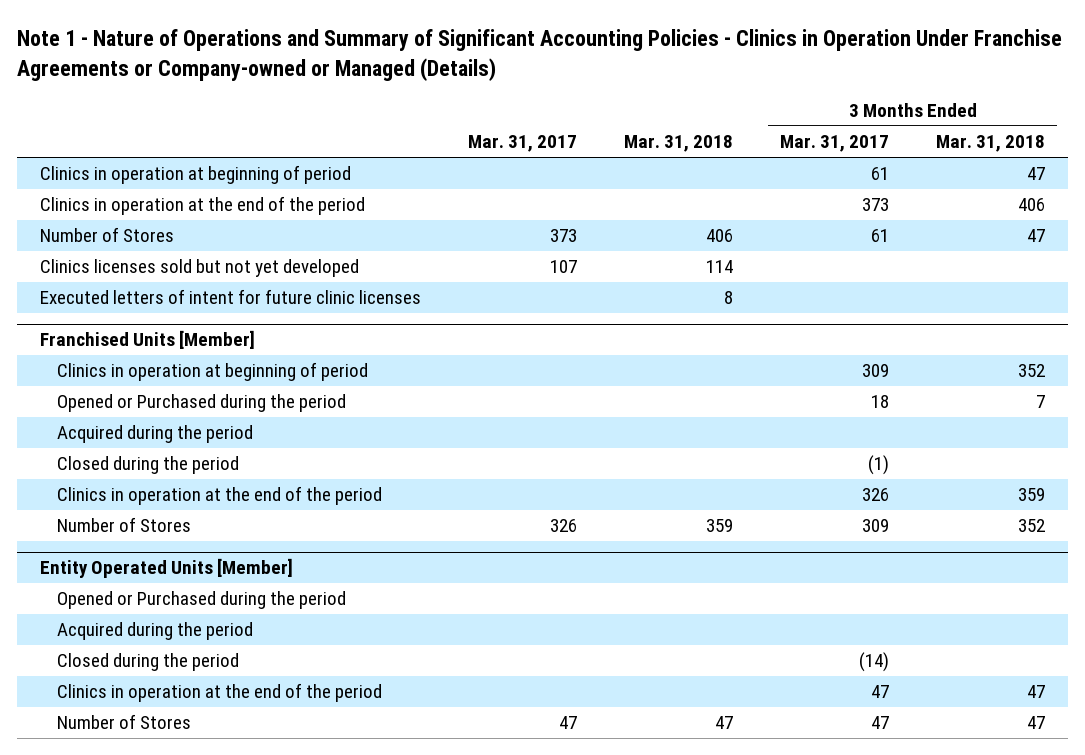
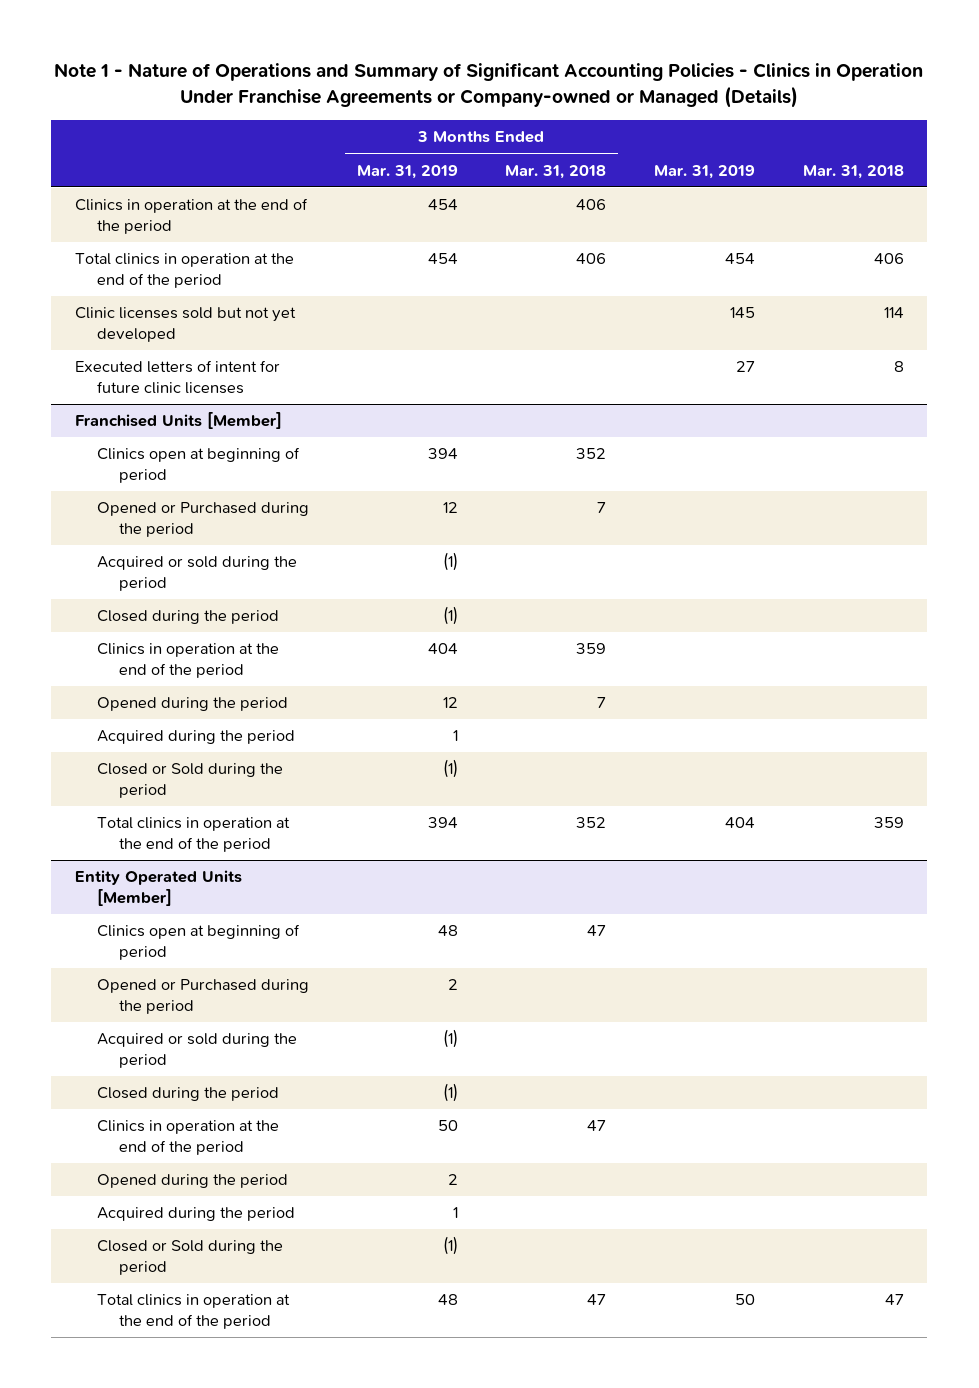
[468,135,578,153] Mar. 31, 2017 -> none
[780,135,890,153] Mar. 31, 2017 -> none
none -> [356,164,458,179] Mar. 31, 2019
none -> [653,164,755,179] Mar. 31, 2019
[40,165,352,185] Clinics in operation at beginning of period -> none
[40,227,175,243] Number of Stores -> none
none -> [75,253,295,289] Total clinics in operation at the end of the period
[40,259,360,278] Clinics licenses sold but not yet developed -> [75,307,297,343] Clinic licenses sold but not yet developed
[56,362,368,382] Clinics in operation at beginning of period -> [96,447,300,484] Clinics open at beginning of period
none -> [96,556,297,592] Acquired or sold during the period
none -> [96,697,288,712] Opened during the period
[56,425,253,444] Acquired during the period -> [96,730,295,745] Acquired during the period
none -> [96,763,283,799] Closed or Sold during the period
[56,517,191,533] Number of Stores -> [96,817,290,853] Total clinics in operation at the end of the period
none -> [96,924,300,961] Clinics open at beginning of period
none -> [96,1033,297,1069] Acquired or sold during the period
none -> [96,1174,288,1189] Opened during the period
[56,622,253,641] Acquired during the period -> [96,1207,295,1222] Acquired during the period
none -> [96,1240,283,1276] Closed or Sold during the period
[56,714,191,730] Number of Stores -> [96,1294,290,1330] Total clinics in operation at the end of the period

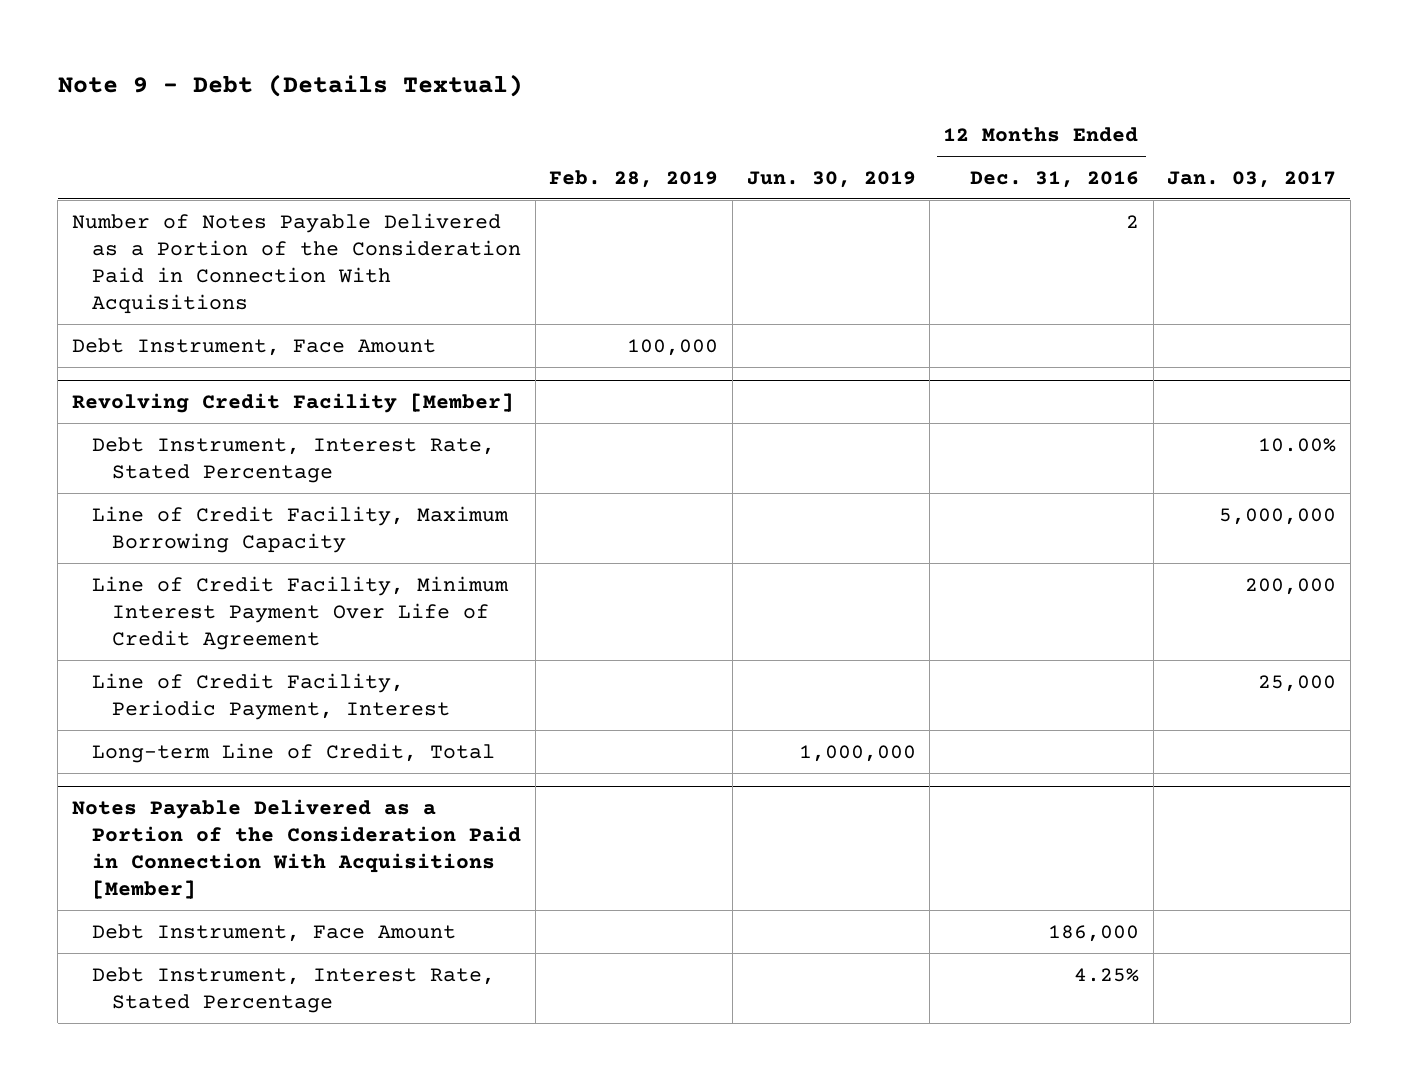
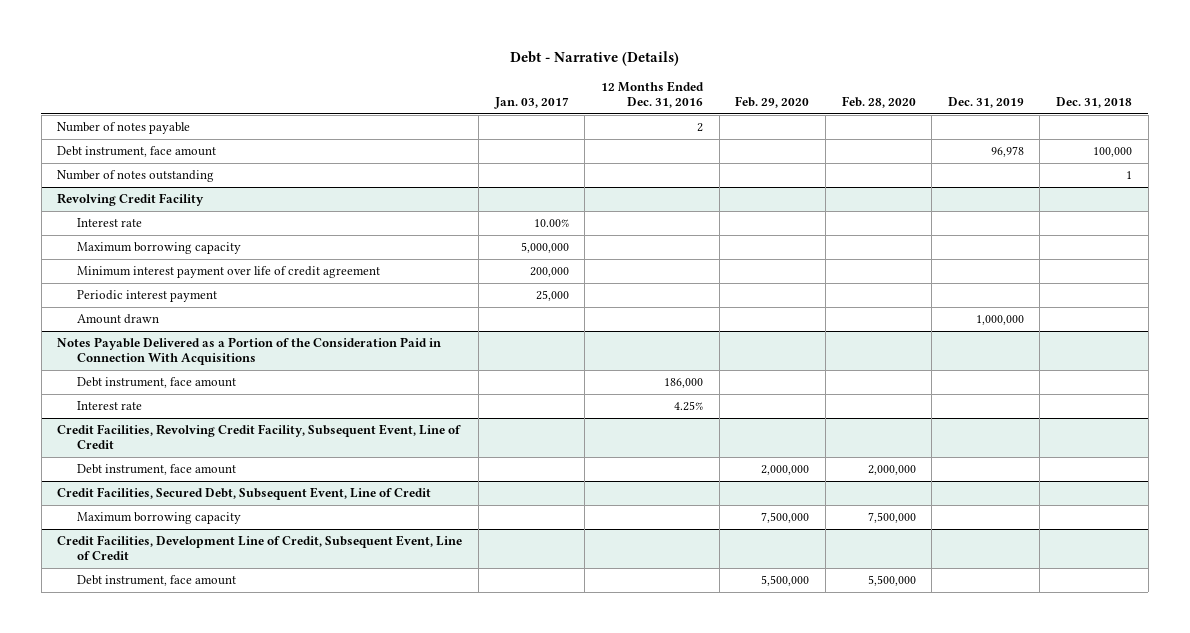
[57,73,523,97] Note 9 - Debt (Details Textual) -> [509,50,679,66] Debt - Narrative (Details)
[549,169,719,188] Feb. 28, 2019 -> none
[746,170,916,188] Jun. 30, 2019 -> none
none -> [735,96,810,109] Feb. 29, 2020
none -> [841,96,916,109] Feb. 28, 2020
none -> [947,97,1024,109] Dec. 31, 2019
none -> [1056,97,1133,109] Dec. 31, 2018
[72,212,522,314] Number of Notes Payable Delivered as a Portion of the Consideration Paid in Connection With Acquisitions -> [57,122,191,135] Number of notes payable
[72,337,437,356] Debt Instrument, Face Amount -> [57,146,217,158] Debt instrument, face amount
none -> [57,170,215,183] Number of notes outstanding
[72,393,515,414] Revolving Credit Facility [Member] -> [57,193,205,207] Revolving Credit Facility
[92,436,496,483] Debt Instrument, Interest Rate, Stated Percentage -> [77,218,143,228] Interest rate
[92,505,510,553] Line of Credit Facility, Maximum Borrowing Capacity -> [77,242,242,255] Maximum borrowing capacity
[92,575,510,650] Line of Credit Facility, Minimum Interest Payment Over Life of Credit Agreement -> [77,266,381,279] Minimum interest payment over life of credit agreement
[92,672,451,720] Line of Credit Facility, Periodic Payment, Interest -> [77,290,218,303] Periodic interest payment
[92,742,496,763] Long-term Line of Credit, Total -> [77,314,160,325] Amount drawn
[72,799,522,900] Notes Payable Delivered as a Portion of the Consideration Paid in Connection With Acquisitions [Member] -> [57,337,442,366] Notes Payable Delivered as a Portion of the Consideration Paid in Connection With Acquisitions
[92,923,457,942] Debt Instrument, Face Amount -> [77,377,237,389] Debt instrument, face amount
[92,966,496,1013] Debt Instrument, Interest Rate, Stated Percentage -> [77,401,143,411] Interest rate
none -> [57,424,462,450] Credit Facilities, Revolving Credit Facility, Subsequent Event, Line of Credit
none -> [77,464,237,476] Debt instrument, face amount
none -> [57,487,432,501] Credit Facilities, Secured Debt, Subsequent Event, Line of Credit
none -> [77,512,242,525] Maximum borrowing capacity
none -> [57,535,463,561] Credit Facilities, Development Line of Credit, Subsequent Event, Line of Credit
none -> [77,575,237,587] Debt instrument, face amount

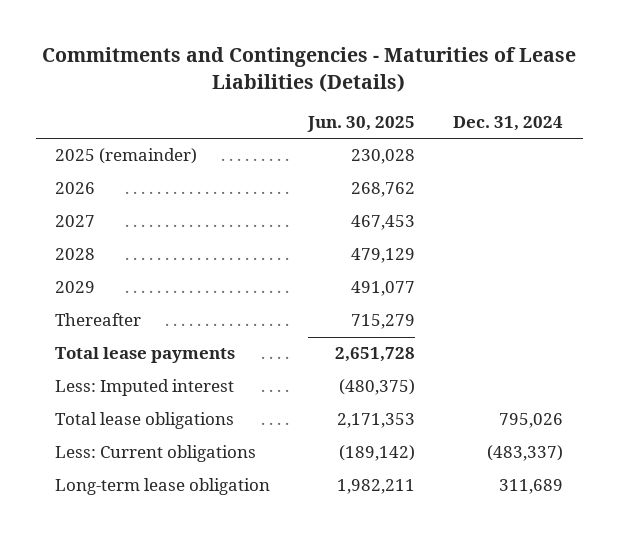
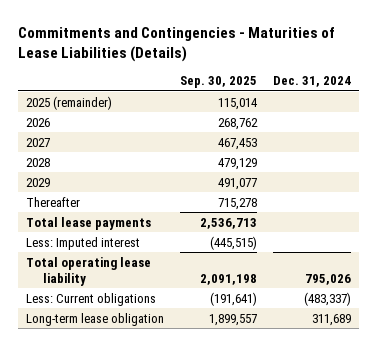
[307,116,416,133] Jun. 30, 2025 -> none
none -> [180,76,258,89] Sep. 30, 2025
[54,412,234,430] Total lease obligations -> [25,256,151,286] Total operating lease liability

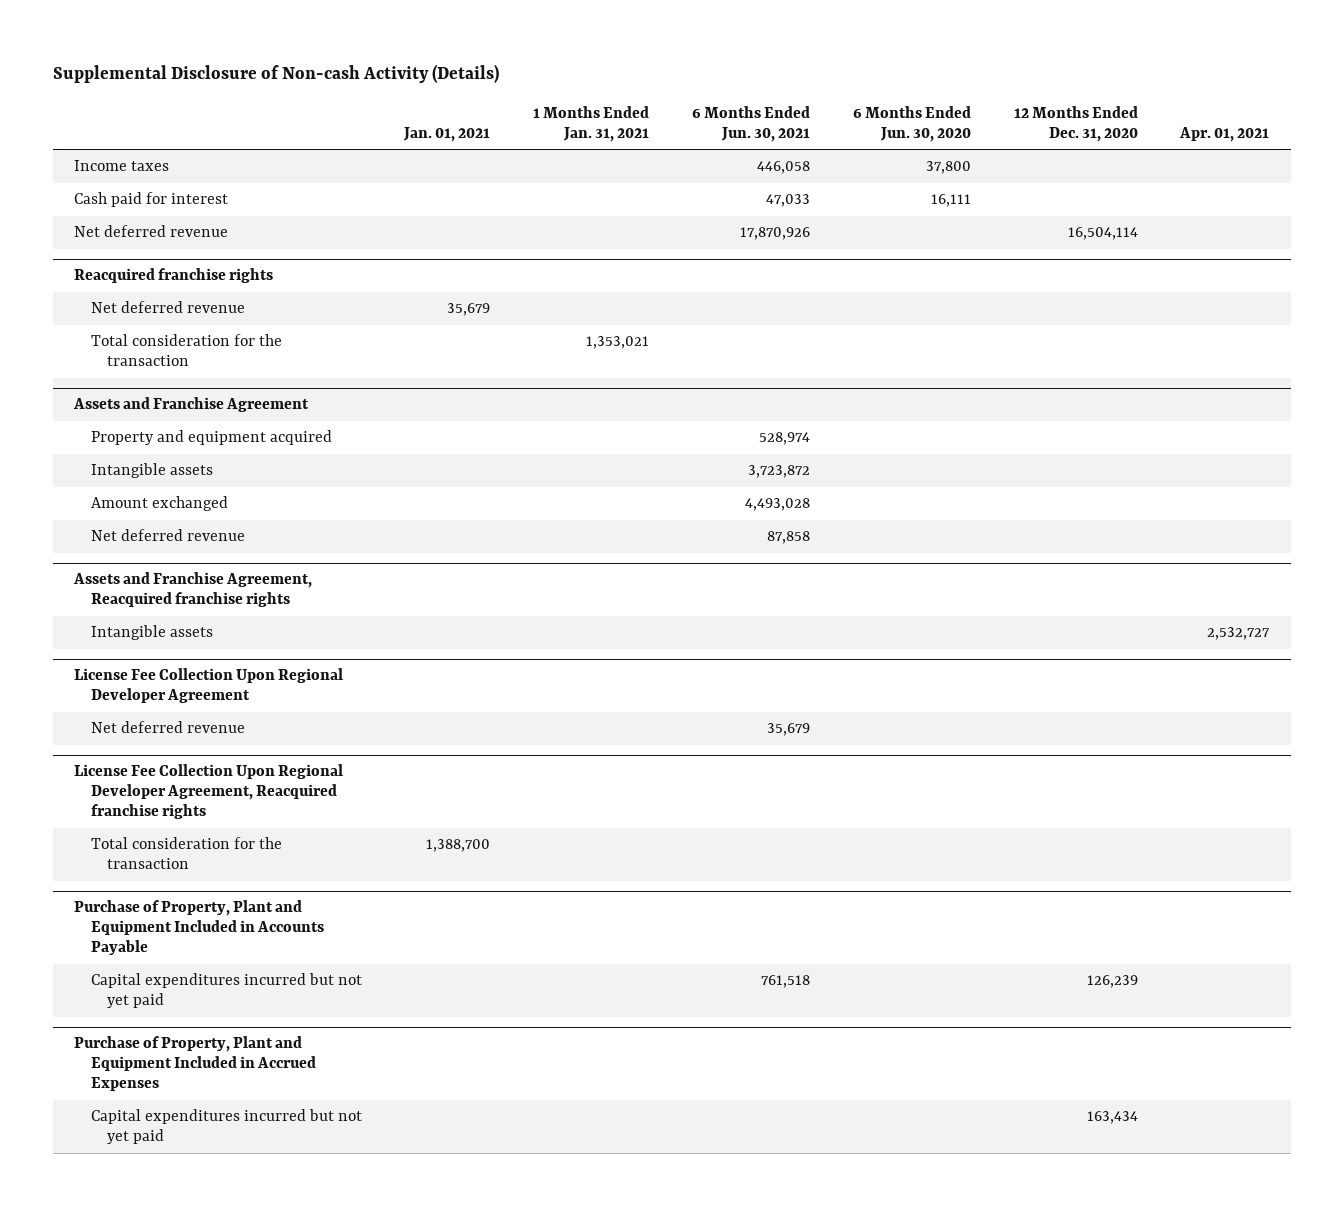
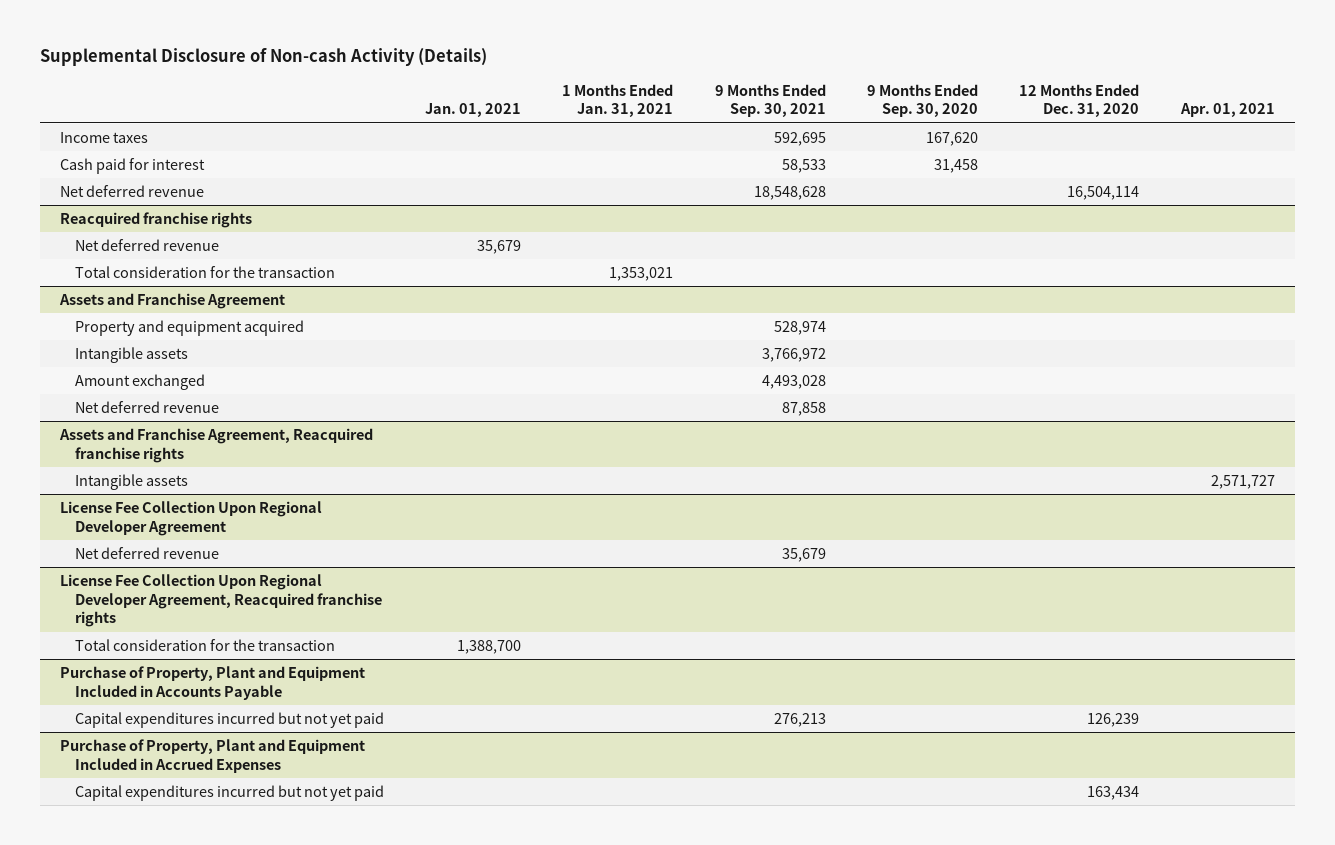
[691,105,810,142] 6 Months Ended Jun. 30, 2021 -> none
[852,105,971,142] 6 Months Ended Jun. 30, 2020 -> none
none -> [714,83,826,118] 9 Months Ended Sep. 30, 2021
none -> [866,83,978,118] 9 Months Ended Sep. 30, 2020
[1207,627,1271,641] 2,532,727 -> [1210,475,1275,490] 2,571,727

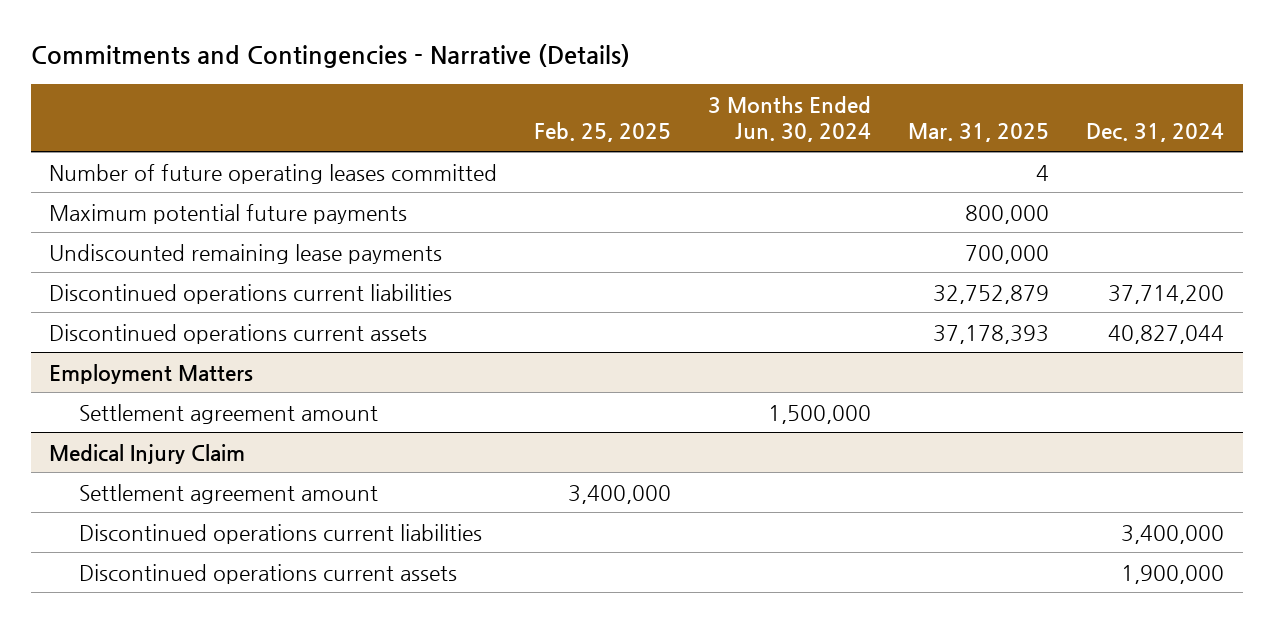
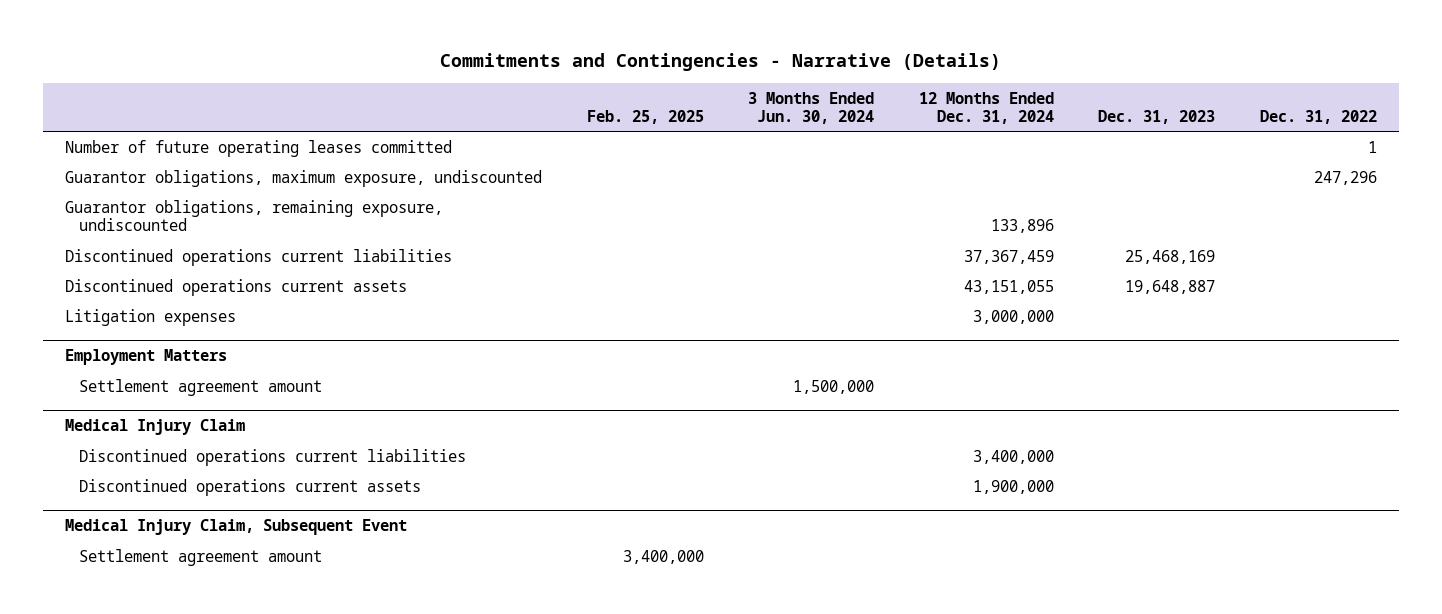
[908,123,1050,143] Mar. 31, 2025 -> none
[1086,123,1225,143] Dec. 31, 2024 -> none
none -> [918,91,1054,124] 12 Months Ended Dec. 31, 2024
none -> [1098,109,1216,124] Dec. 31, 2023
none -> [1260,109,1378,124] Dec. 31, 2022
[49,203,408,224] Maximum potential future payments -> [64,169,542,187] Guarantor obligations, maximum exposure, undiscounted
[49,243,443,264] Undiscounted remaining lease payments -> [64,199,443,232] Guarantor obligations, remaining exposure, undiscounted
none -> [64,308,236,326] Litigation expenses
[78,483,378,504] Settlement agreement amount -> none
none -> [64,518,407,535] Medical Injury Claim, Subsequent Event
none -> [78,548,322,566] Settlement agreement amount

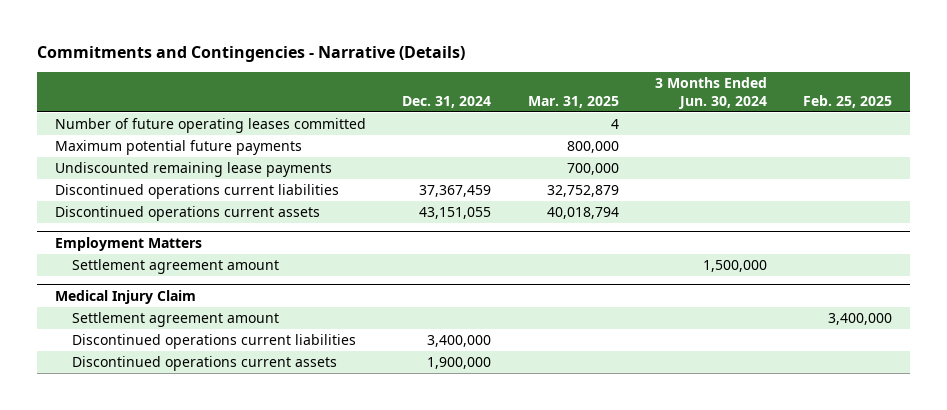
[918,91,1054,124] 12 Months Ended Dec. 31, 2024 -> none
[1098,109,1216,124] Dec. 31, 2023 -> none
[1260,109,1378,124] Dec. 31, 2022 -> none
none -> [402,95,492,108] Dec. 31, 2024
none -> [527,95,619,108] Mar. 31, 2025
[64,169,542,187] Guarantor obligations, maximum exposure, undiscounted -> [54,139,302,155] Maximum potential future payments
[64,199,443,232] Guarantor obligations, remaining exposure, undiscounted -> [54,161,332,177] Undiscounted remaining lease payments
[64,308,236,326] Litigation expenses -> none
none -> [72,311,280,327] Settlement agreement amount
[64,518,407,535] Medical Injury Claim, Subsequent Event -> none
[78,548,322,566] Settlement agreement amount -> none

